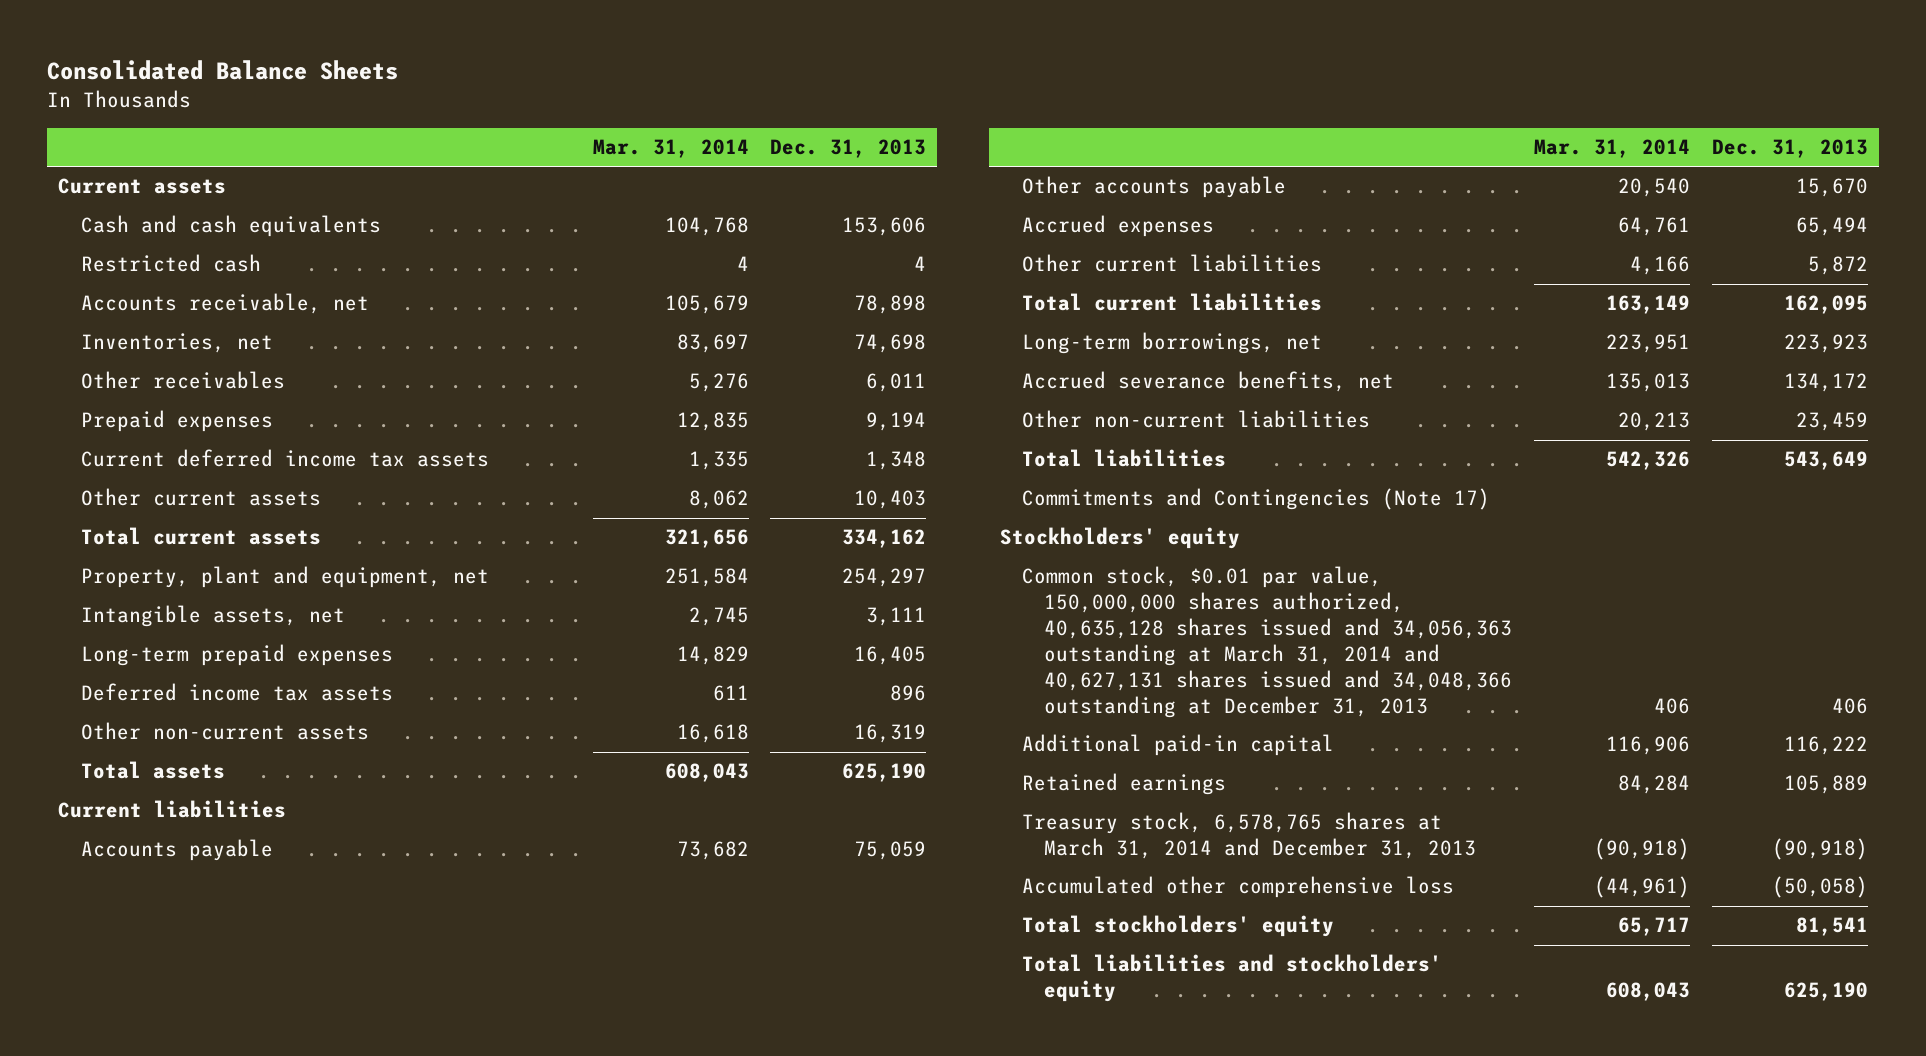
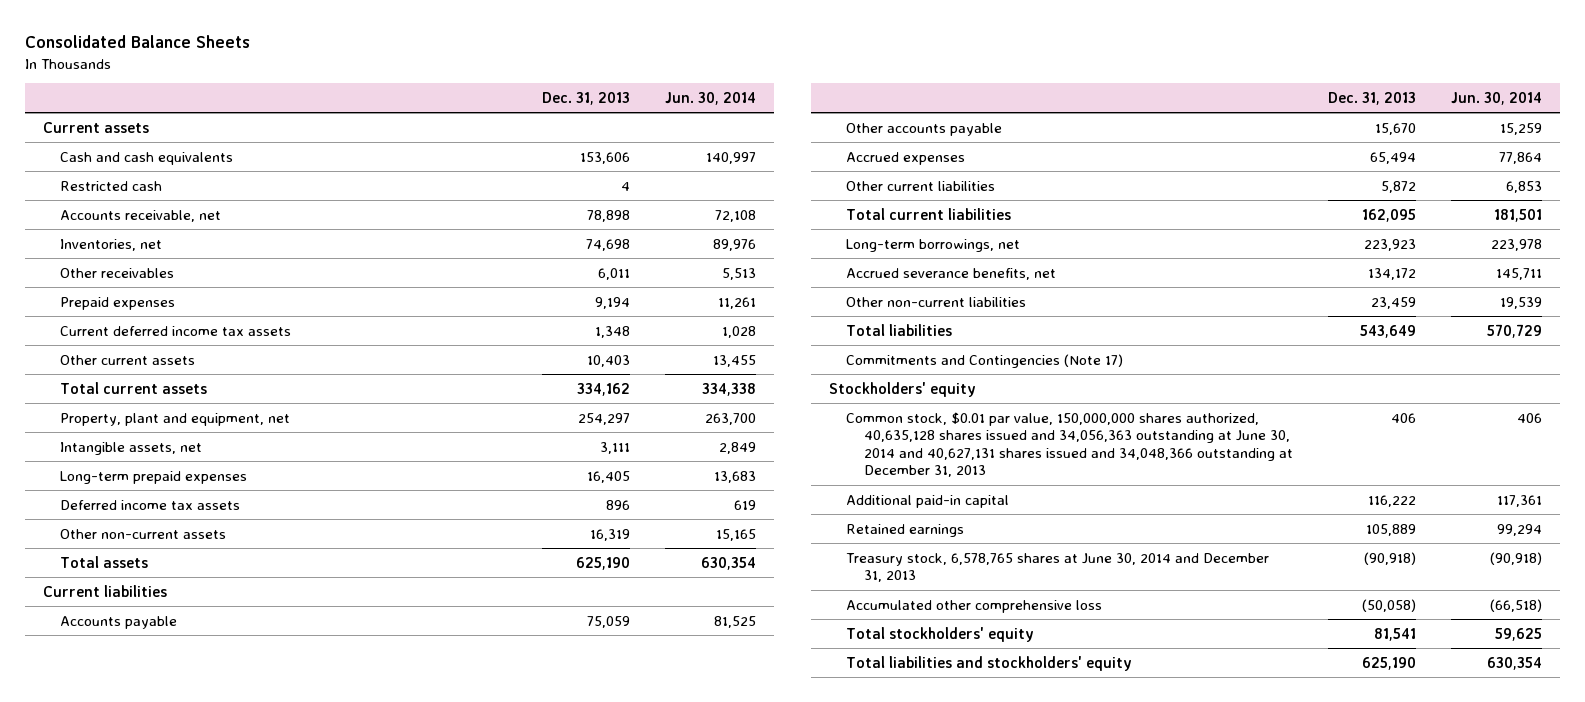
[592,139,749,159] Mar. 31, 2014 -> none
none -> [665,91,757,105] Jun. 30, 2014
[1021,566,1513,719] Common stock, $0.01 par value, 150,000,000 shares authorized, 40,635,128 shares issued and 34,056,363 outstanding at March 31, 2014 and 40,627,131 shares issued and 34,048,366 outstanding at December 31, 2013 -> [846,411,1293,478] Common stock, $0.01 par value, 150,000,000 shares authorized, 40,635,128 shares issued and 34,056,363 outstanding at June 30, 2014 and 40,627,131 shares issued and 34,048,366 outstanding at December 31, 2013
[1021,812,1477,860] Treasury stock, 6,578,765 shares at March 31, 2014 and December 31, 2013 -> [846,552,1270,583] Treasury stock, 6,578,765 shares at June 30, 2014 and December 31, 2013

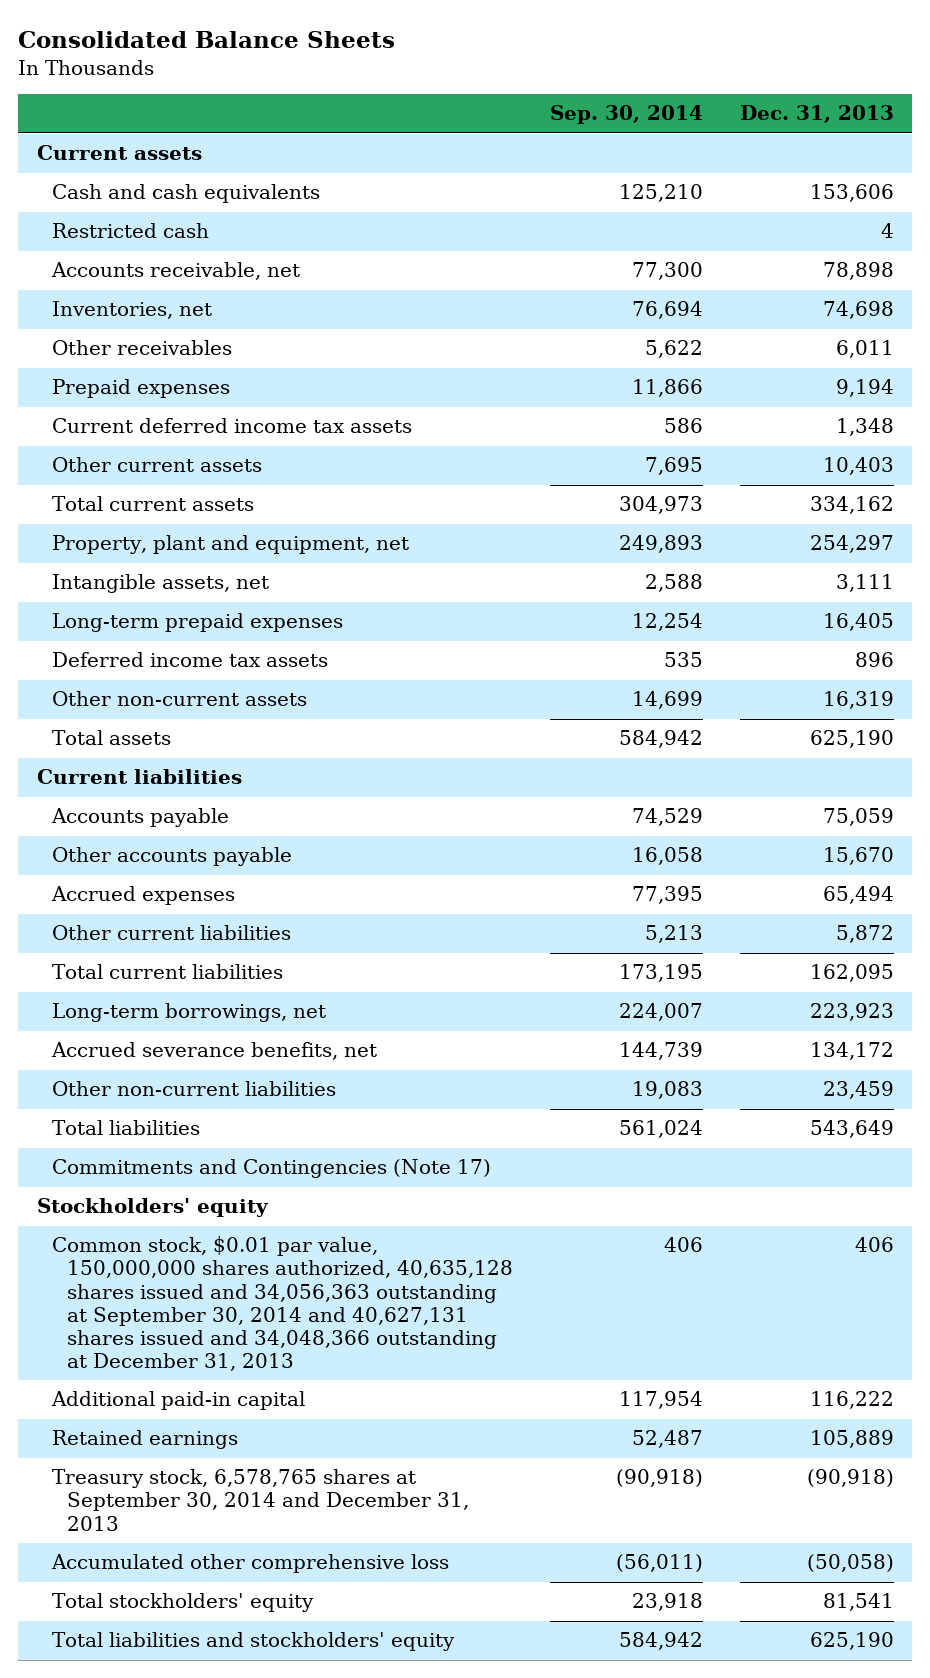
[665,91,757,105] Jun. 30, 2014 -> none
none -> [549,105,703,125] Sep. 30, 2014
[846,411,1293,478] Common stock, $0.01 par value, 150,000,000 shares authorized, 40,635,128 shares issued and 34,056,363 outstanding at June 30, 2014 and 40,627,131 shares issued and 34,048,366 outstanding at December 31, 2013 -> [51,1236,513,1371] Common stock, $0.01 par value, 150,000,000 shares authorized, 40,635,128 shares issued and 34,056,363 outstanding at September 30, 2014 and 40,627,131 shares issued and 34,048,366 outstanding at December 31, 2013
[846,552,1270,583] Treasury stock, 6,578,765 shares at June 30, 2014 and December 31, 2013 -> [51,1469,469,1531] Treasury stock, 6,578,765 shares at September 30, 2014 and December 31, 2013

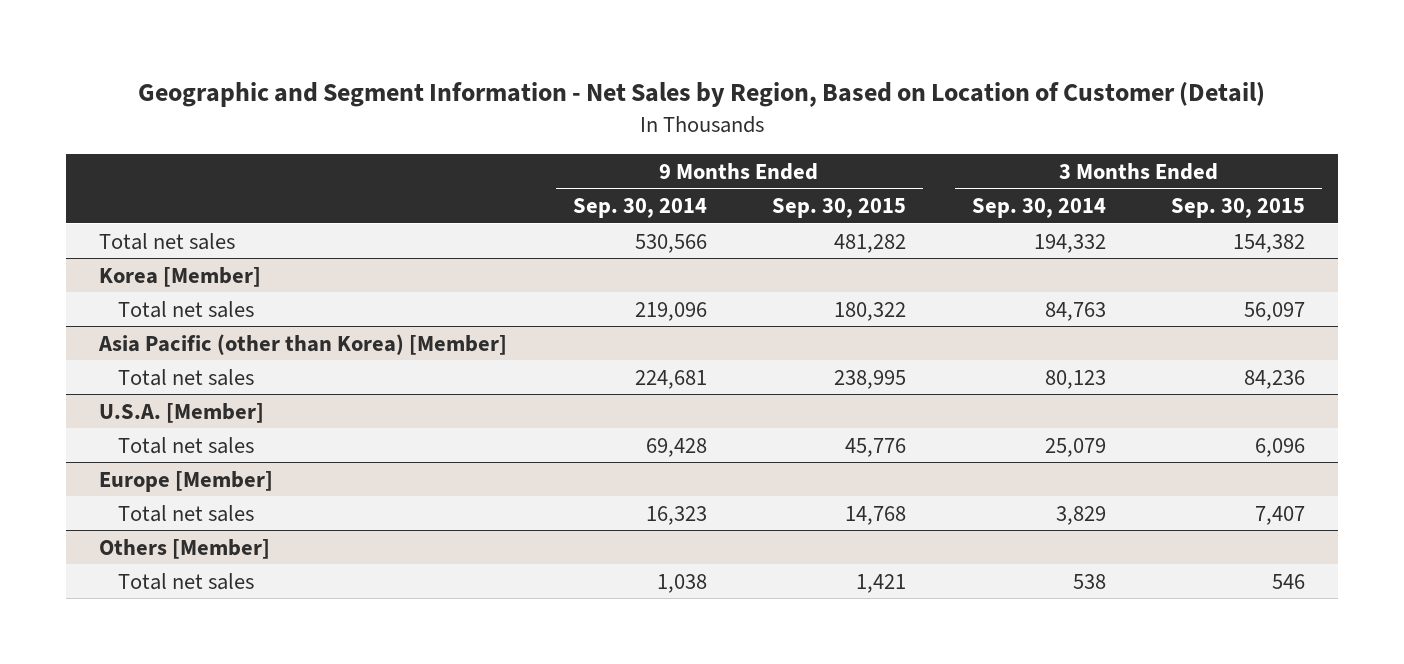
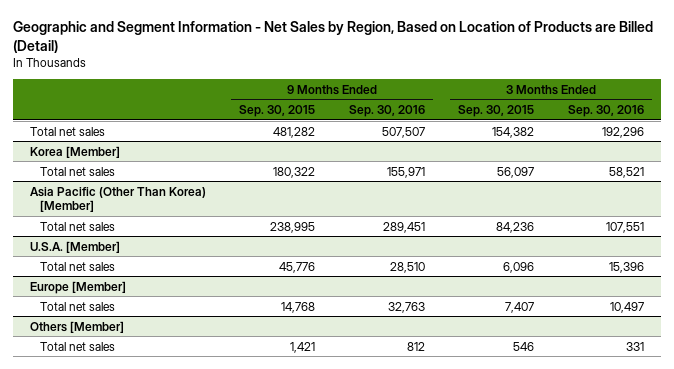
[138,82,1266,108] Geographic and Segment Information - Net Sales by Region, Based on Location of Customer (Detail) -> [13,20,654,53] Geographic and Segment Information - Net Sales by Region, Based on Location of Products are Billed (Detail)
[572,198,707,219] Sep. 30, 2014 -> none
[971,198,1106,219] Sep. 30, 2014 -> none
none -> [348,105,425,118] Sep. 30, 2016
none -> [567,105,644,118] Sep. 30, 2016
[98,333,508,355] Asia Pacific (other than Korea) [Member] -> [29,186,206,212] Asia Pacific (Other Than Korea) [Member]

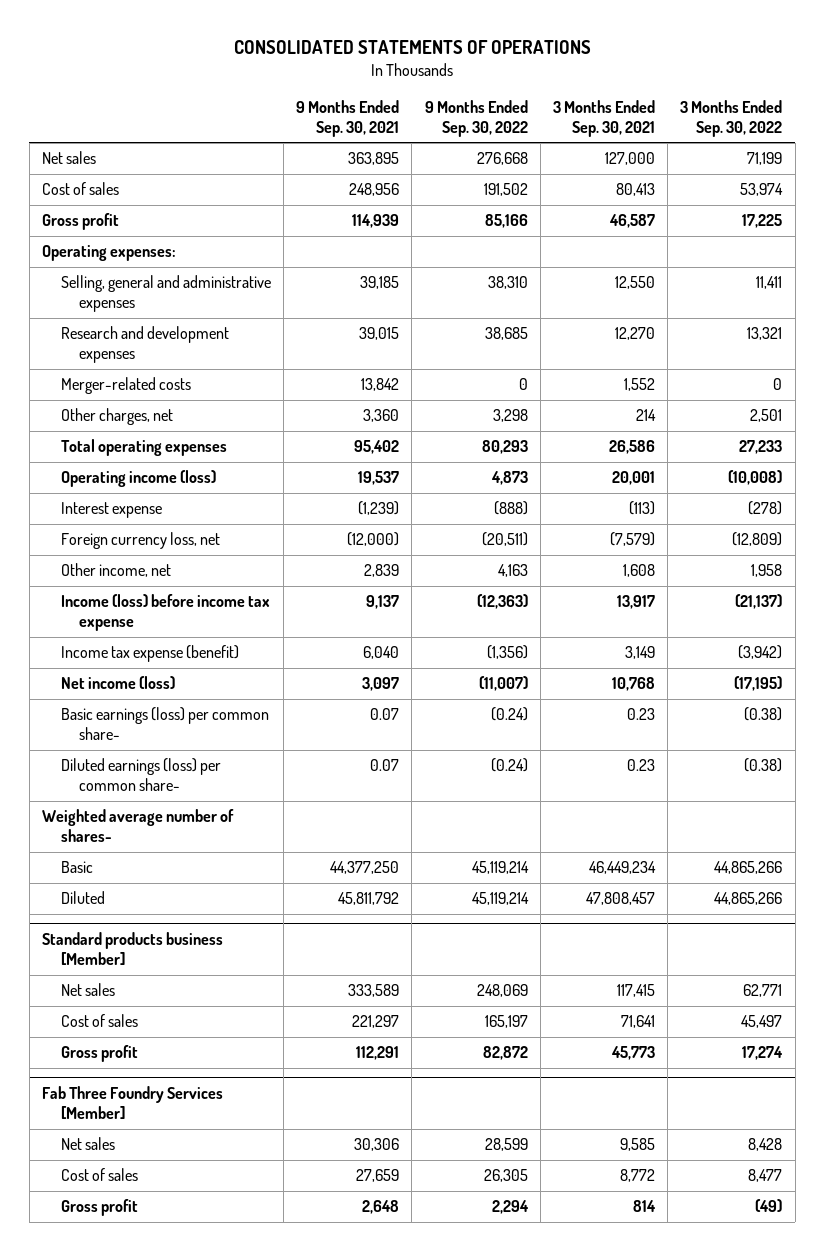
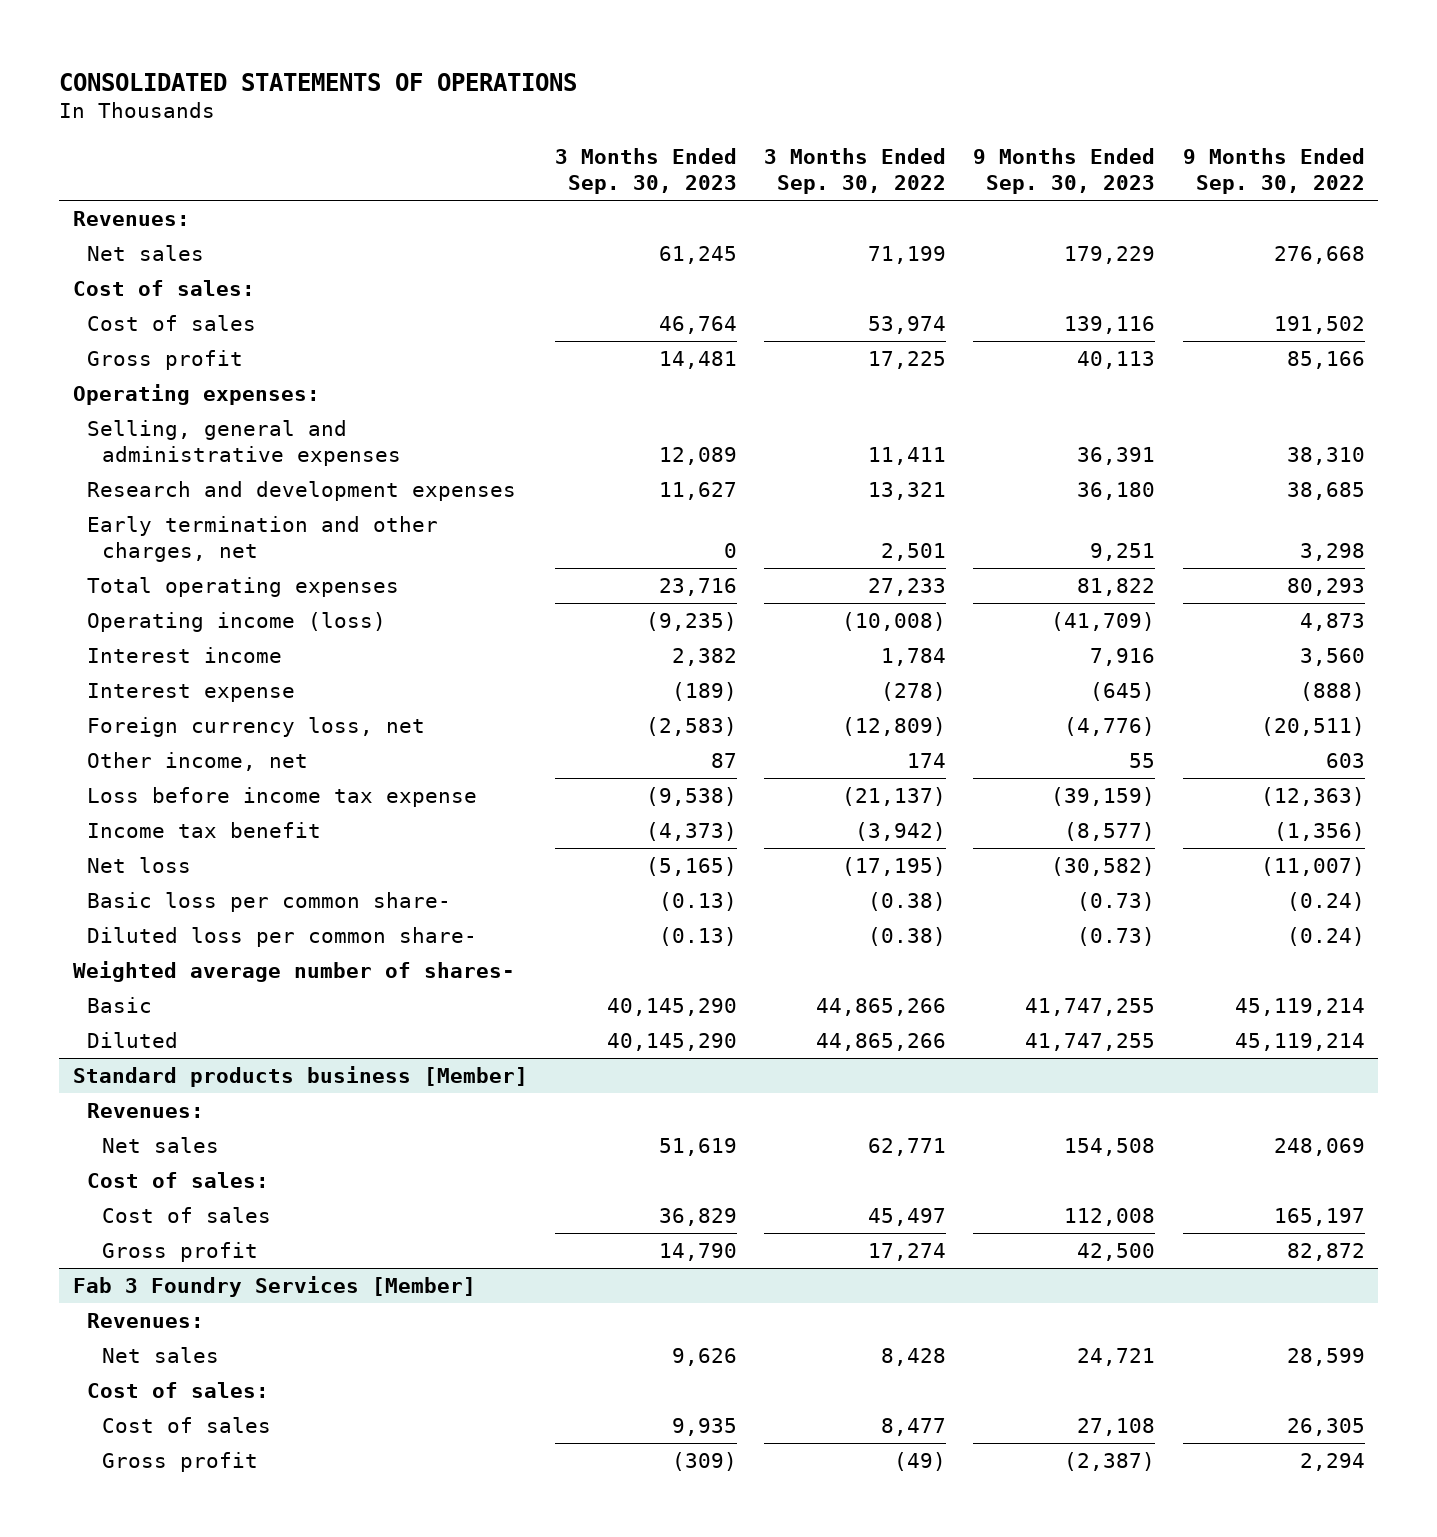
[296,99,400,137] 9 Months Ended Sep. 30, 2021 -> none
[552,99,655,137] 3 Months Ended Sep. 30, 2021 -> none
none -> [554,147,737,195] 3 Months Ended Sep. 30, 2023
none -> [973,147,1156,195] 9 Months Ended Sep. 30, 2023
none -> [72,211,190,227] Revenues:
none -> [72,280,255,297] Cost of sales:
[60,377,191,395] Merger-related costs -> none
[60,408,173,426] Other charges, net -> [87,516,439,563] Early termination and other charges, net
none -> [87,647,283,664] Interest income
[497,564,528,578] 4,163 -> [1325,753,1365,769] 603
[751,564,783,578] 1,958 -> [907,753,947,769] 174
[60,594,270,632] Income (loss) before income tax expense -> [87,787,478,808] Loss before income tax expense
[60,645,239,663] Income tax expense (benefit) -> [87,822,322,839] Income tax benefit
[60,676,175,690] Net income (loss) -> [87,857,192,874] Net loss
[60,707,269,741] Basic earnings (loss) per common share- -> [87,892,452,913] Basic loss per common share-
[60,758,221,792] Diluted earnings (loss) per common share- -> [87,927,478,948] Diluted loss per common share-
none -> [87,1103,205,1119] Revenues:
none -> [87,1172,270,1189] Cost of sales:
[42,1086,224,1119] Fab Three Foundry Services [Member] -> [72,1276,476,1298] Fab 3 Foundry Services [Member]
none -> [87,1313,205,1329] Revenues:
none -> [87,1382,270,1399] Cost of sales:

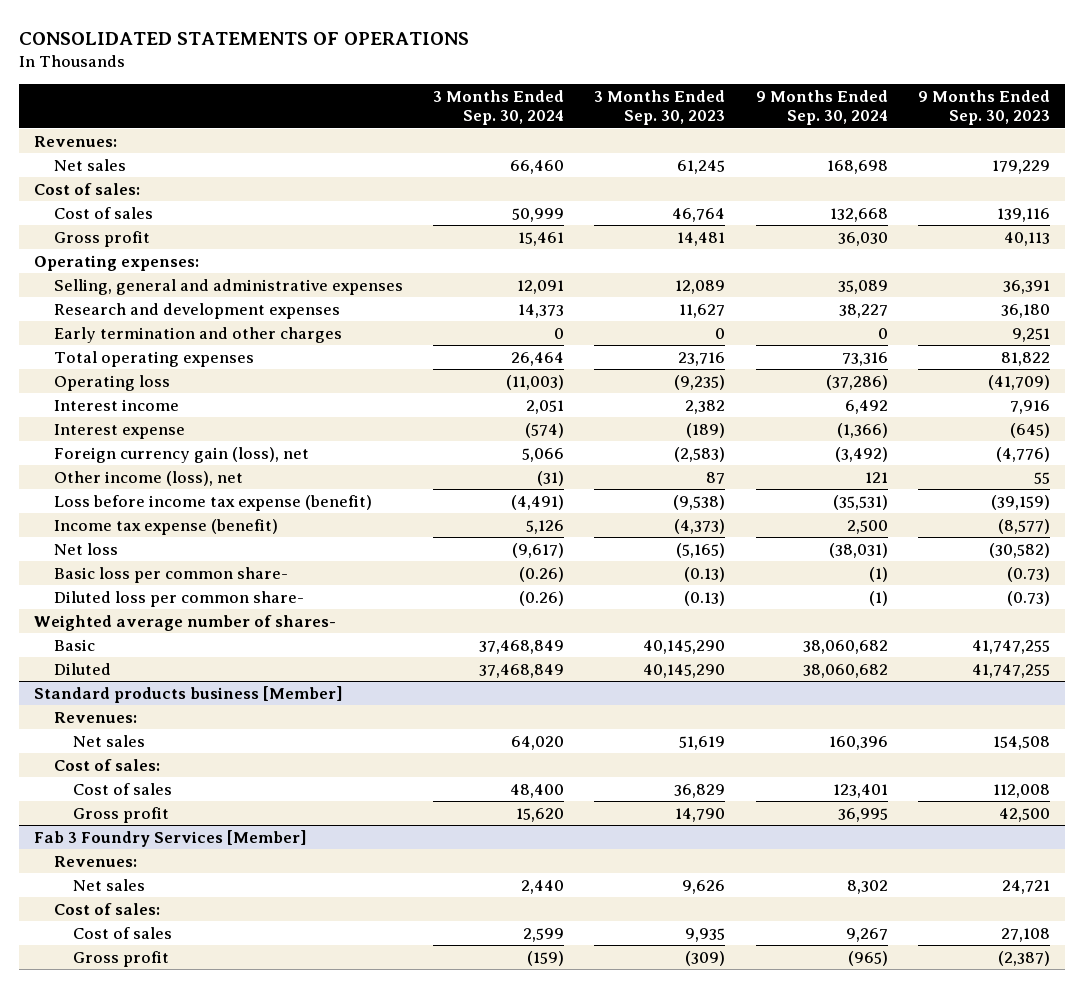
[764,147,947,195] 3 Months Ended Sep. 30, 2022 -> none
[1182,147,1365,195] 9 Months Ended Sep. 30, 2022 -> none
none -> [432,89,564,126] 3 Months Ended Sep. 30, 2024
none -> [755,89,888,126] 9 Months Ended Sep. 30, 2024
[87,516,439,563] Early termination and other charges, net -> [53,326,342,343] Early termination and other charges
[87,612,387,633] Operating income (loss) -> [53,374,170,391] Operating loss
[87,717,426,738] Foreign currency loss, net -> [53,446,309,463] Foreign currency gain (loss), net
[87,752,309,772] Other income, net -> [53,470,243,486] Other income (loss), net
[87,787,478,808] Loss before income tax expense -> [53,494,372,511] Loss before income tax expense (benefit)
[87,822,322,839] Income tax benefit -> [53,518,278,535] Income tax expense (benefit)

